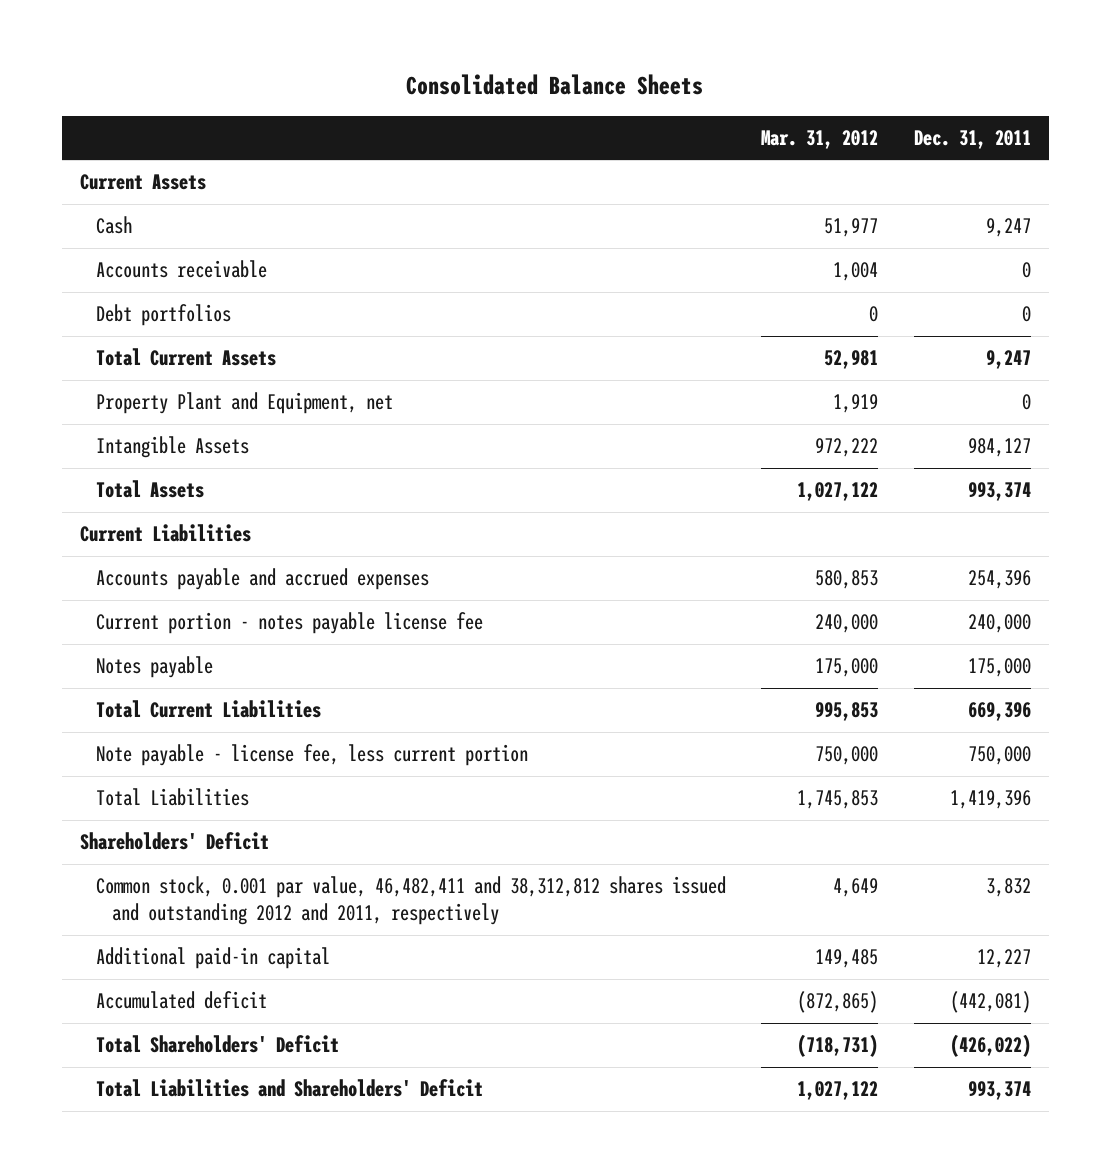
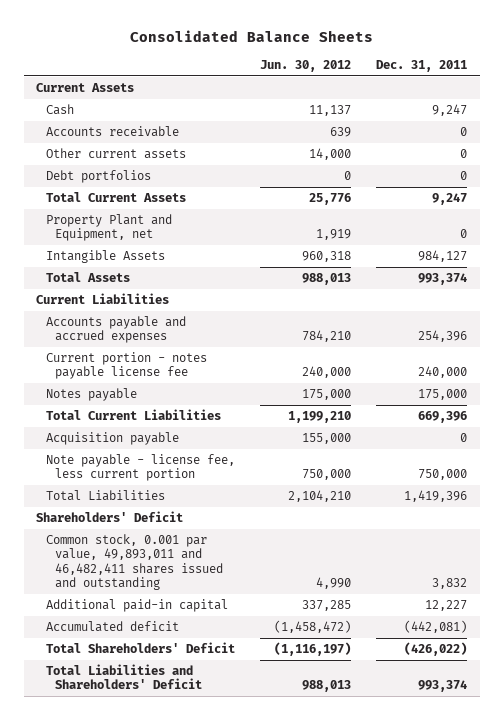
[761,129,879,149] Mar. 31, 2012 -> none
none -> [259,60,351,73] Jun. 30, 2012
none -> [45,148,186,160] Other current assets
none -> [45,432,179,446] Acquisition payable
[95,876,726,926] Common stock, 0.001 par value, 46,482,411 and 38,312,812 shares issued and outstanding 2012 and 2011, respectively -> [45,534,223,590] Common stock, 0.001 par value, 49,893,011 and 46,482,411 shares issued and outstanding

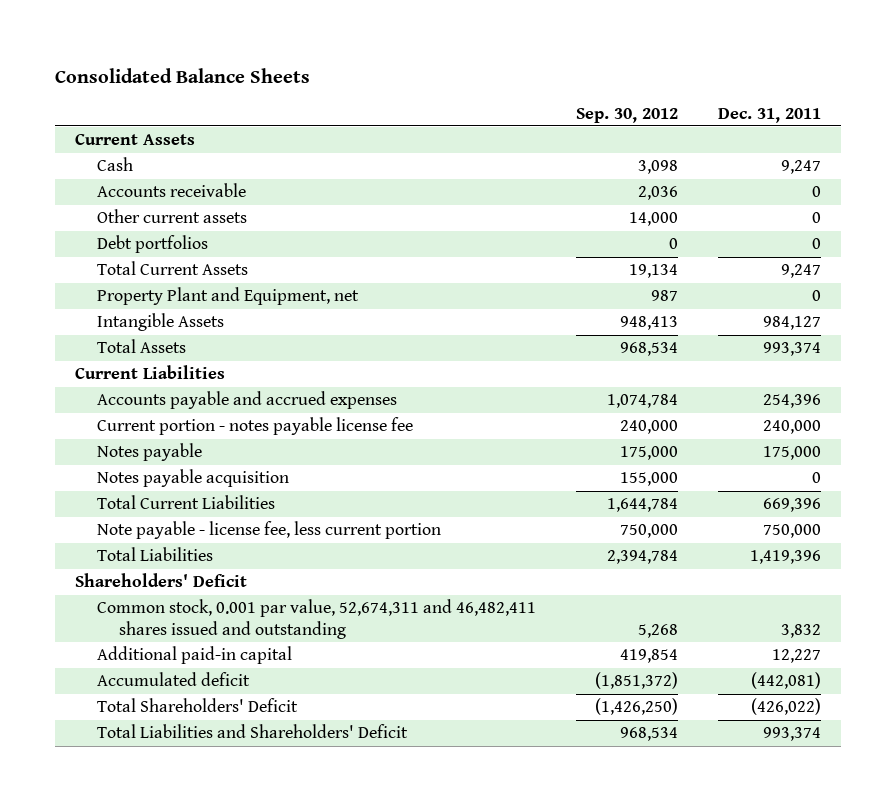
[259,60,351,73] Jun. 30, 2012 -> none
none -> [576,107,679,123] Sep. 30, 2012
none -> [97,469,290,488] Notes payable acquisition
[45,432,179,446] Acquisition payable -> none
[45,534,223,590] Common stock, 0.001 par value, 49,893,011 and 46,482,411 shares issued and outstanding -> [97,599,537,639] Common stock, 0.001 par value, 52,674,311 and 46,482,411 shares issued and outstanding

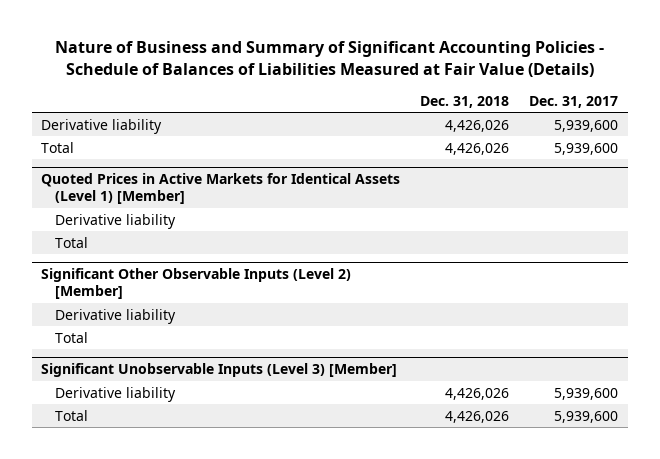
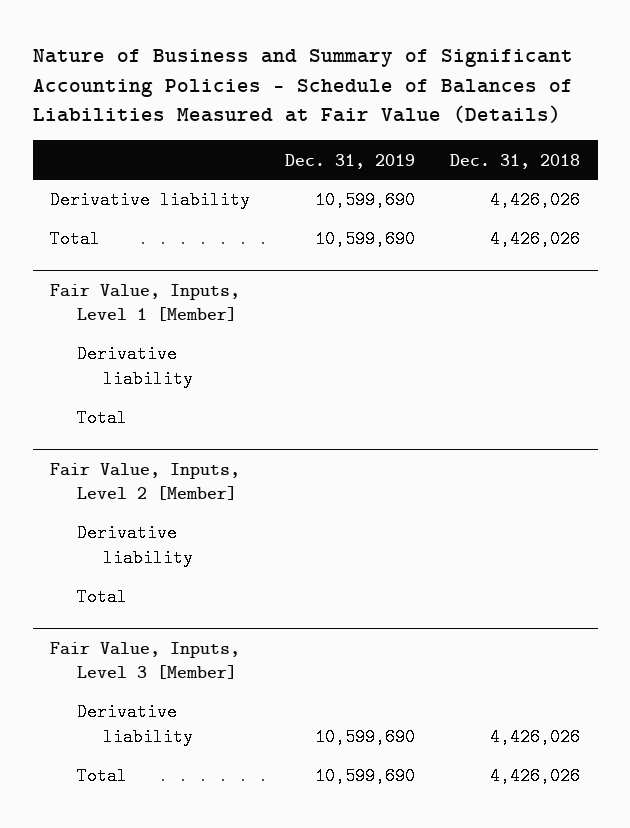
[529,95,619,108] Dec. 31, 2017 -> none
none -> [285,153,416,169] Dec. 31, 2019
[41,173,401,205] Quoted Prices in Active Markets for Identical Assets (Level 1) [Member] -> [50,283,241,322] Fair Value, Inputs, Level 1 [Member]
[41,268,352,300] Significant Other Observable Inputs (Level 2) [Member] -> [50,462,241,501] Fair Value, Inputs, Level 2 [Member]
[41,363,398,378] Significant Unobservable Inputs (Level 3) [Member] -> [50,641,241,680] Fair Value, Inputs, Level 3 [Member]

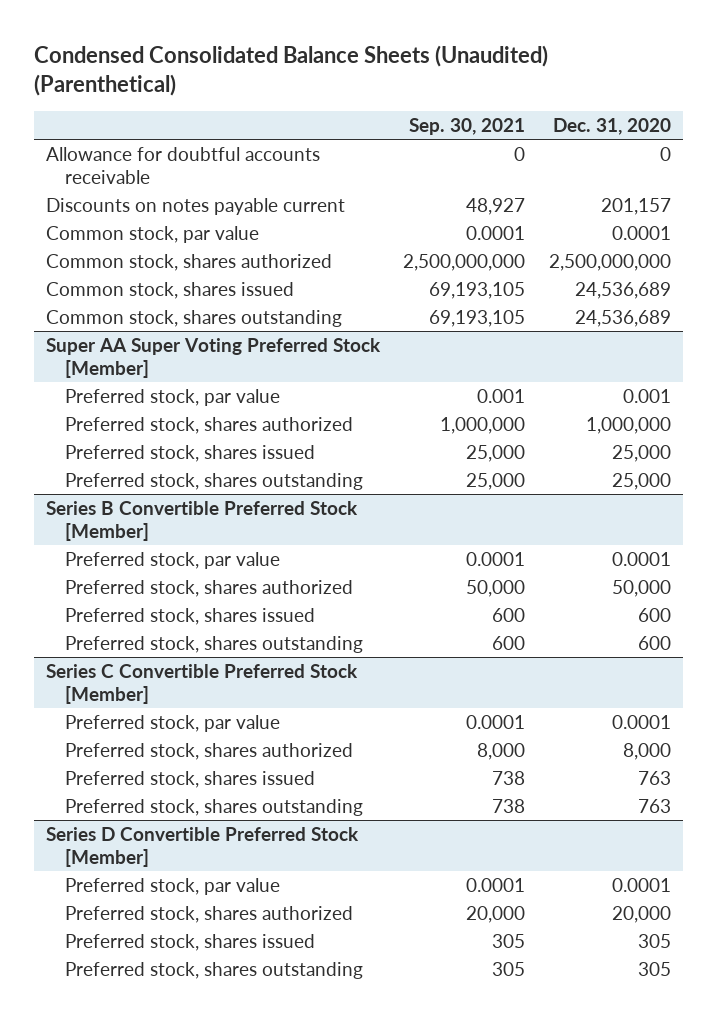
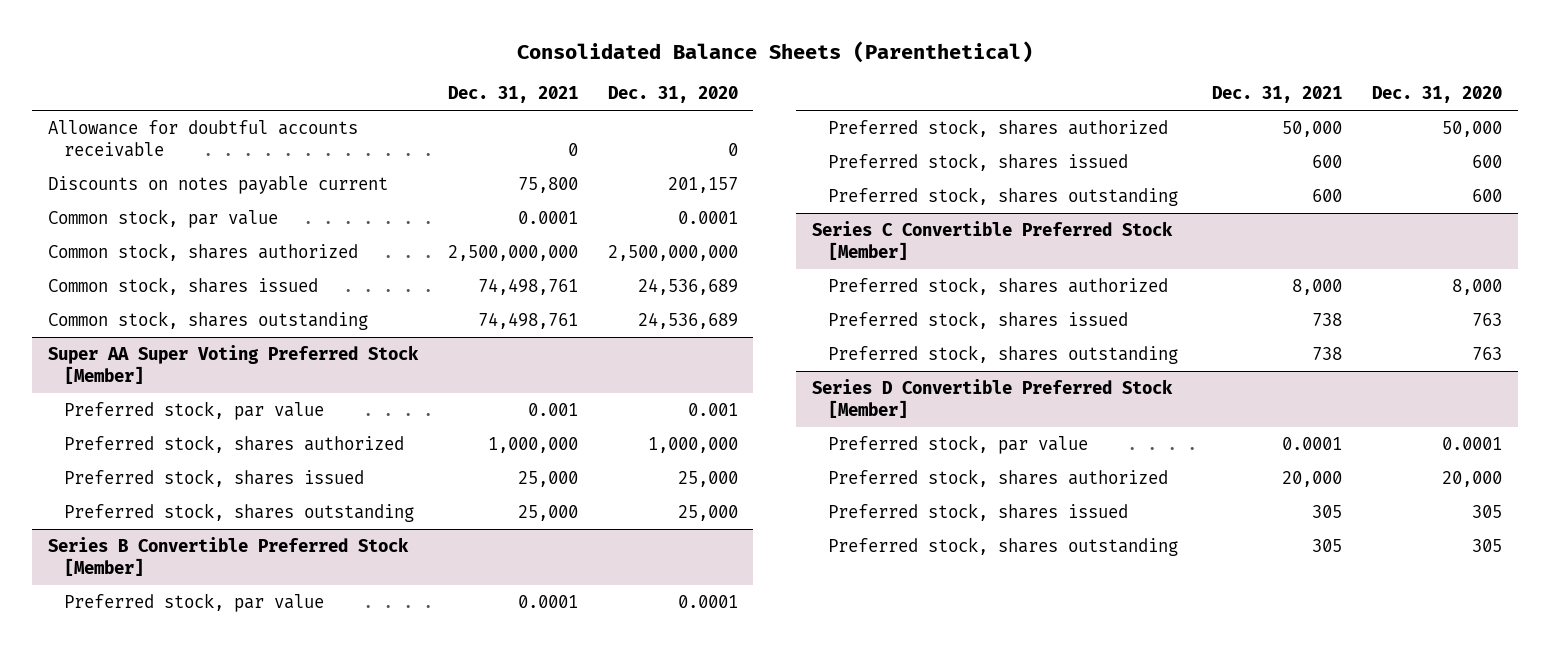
[33,45,548,97] Condensed Consolidated Balance Sheets (Unaudited) (Parenthetical) -> [516,41,1033,64] Consolidated Balance Sheets (Parenthetical)
[409,118,526,136] Sep. 30, 2021 -> none
none -> [447,86,578,104] Dec. 31, 2021
[65,714,281,732] Preferred stock, par value -> none

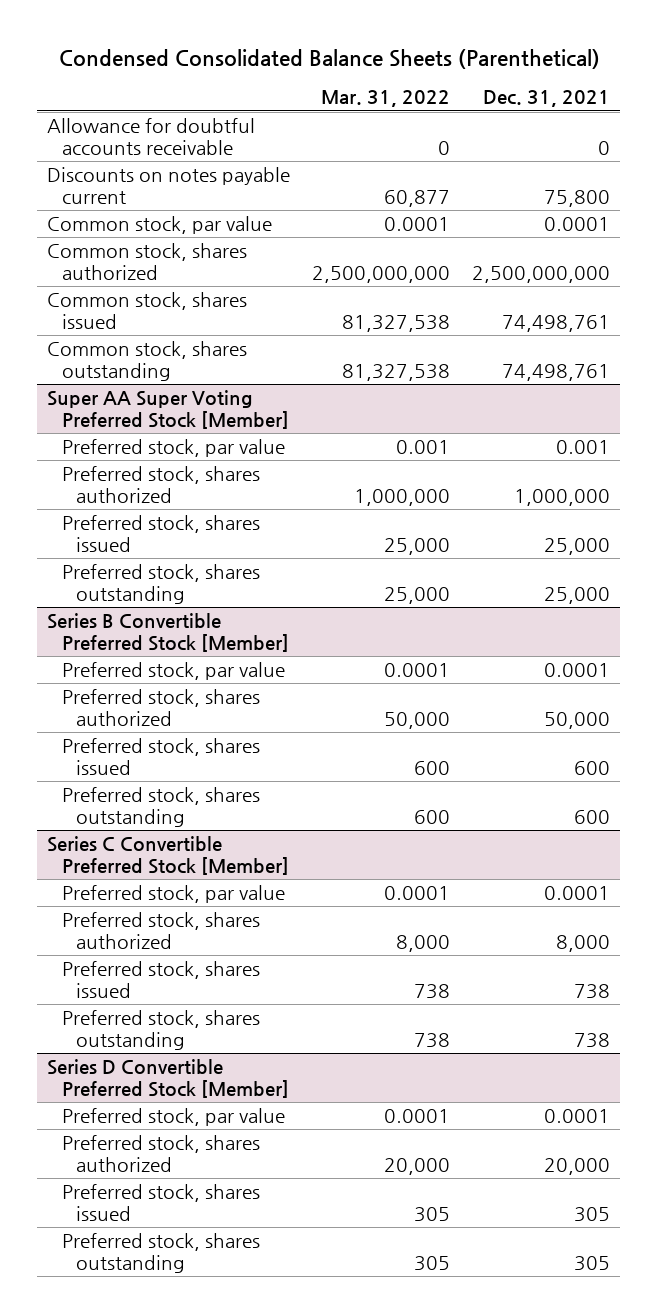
[516,41,1033,64] Consolidated Balance Sheets (Parenthetical) -> [58,49,600,70] Condensed Consolidated Balance Sheets (Parenthetical)
[608,86,739,104] Dec. 31, 2020 -> none
none -> [321,90,451,108] Mar. 31, 2022
none -> [61,884,285,903] Preferred stock, par value

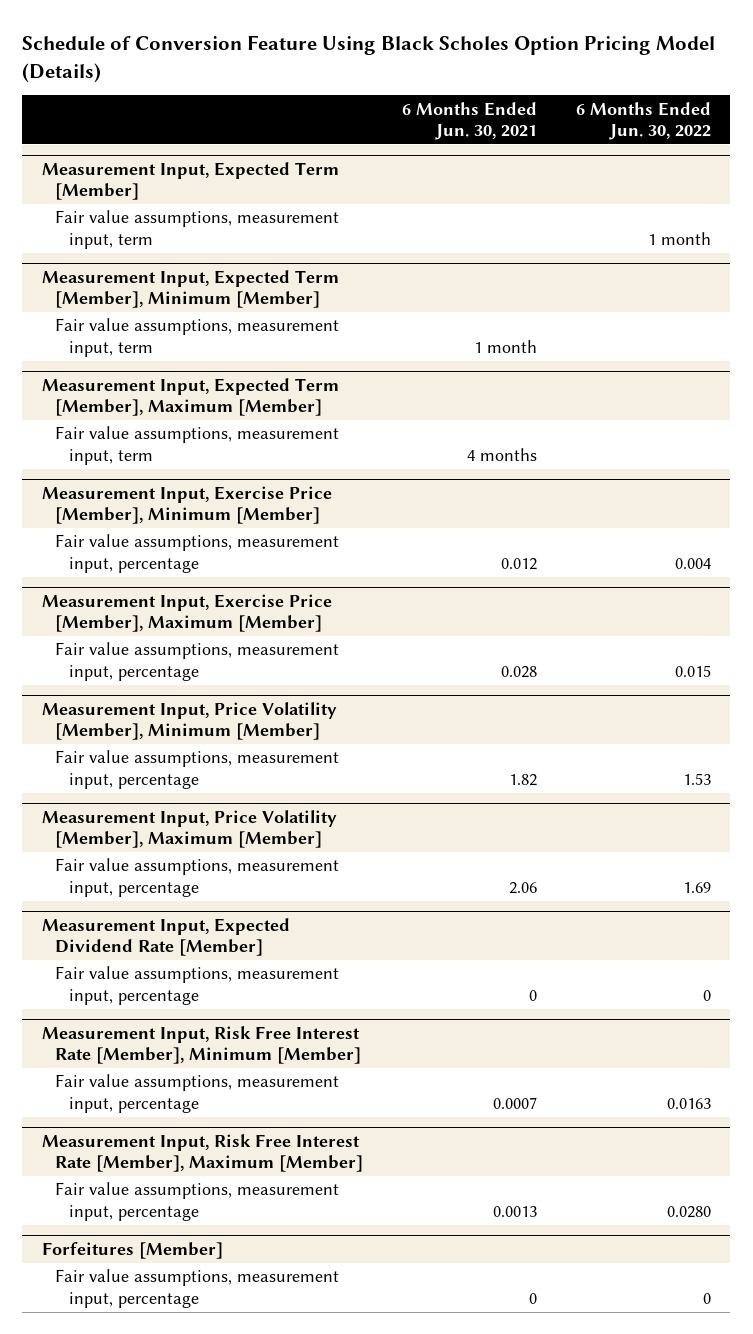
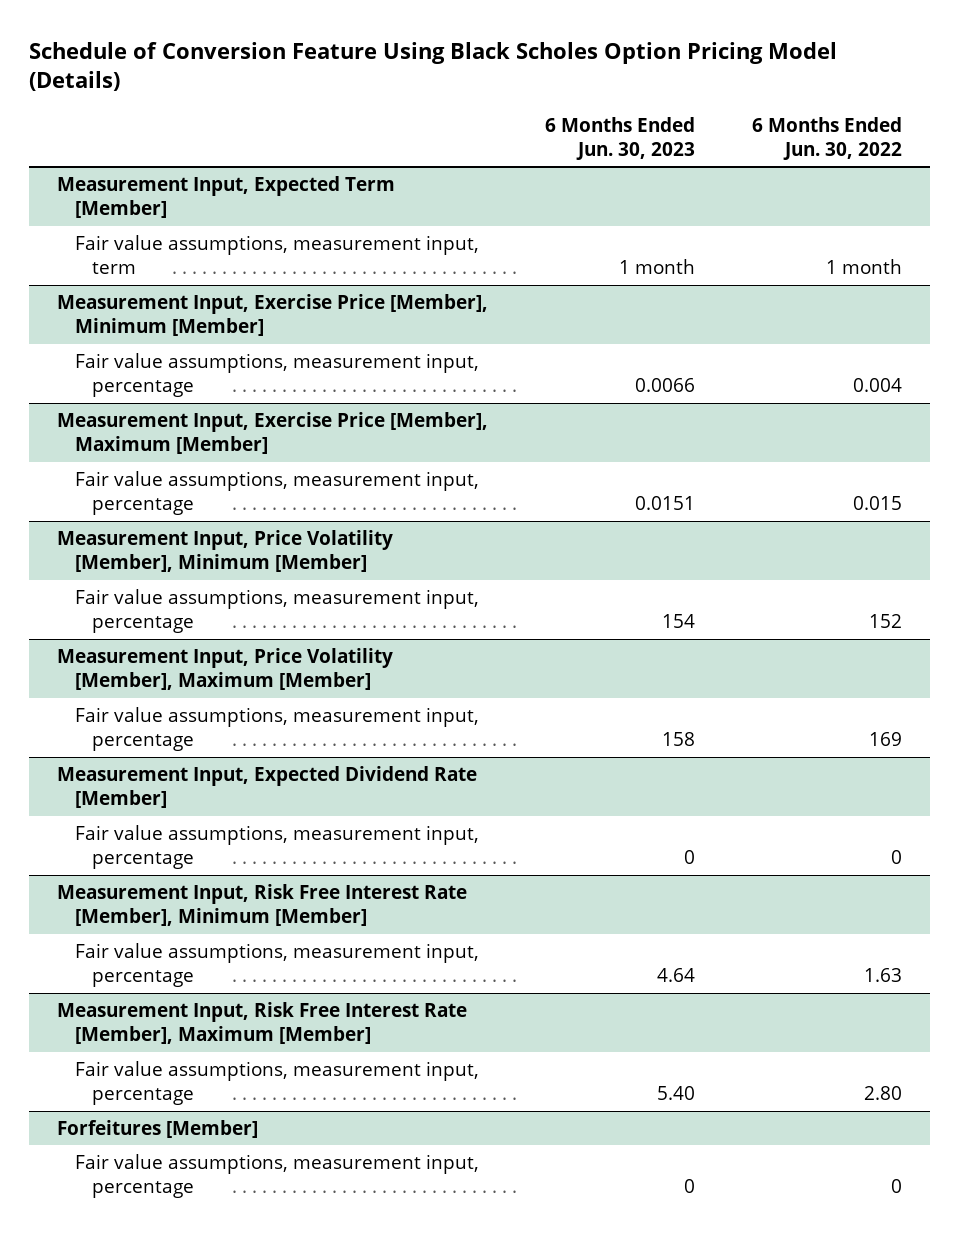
[402,101,538,141] 6 Months Ended Jun. 30, 2021 -> none
none -> [545,116,696,160] 6 Months Ended Jun. 30, 2023
[41,270,339,309] Measurement Input, Expected Term [Member], Minimum [Member] -> none
[55,318,340,357] Fair value assumptions, measurement input, term -> none
[41,378,339,417] Measurement Input, Expected Term [Member], Maximum [Member] -> none
[55,426,340,465] Fair value assumptions, measurement input, term -> none
[682,772,711,785] 1.53 -> [868,614,902,629] 152
[682,881,711,893] 1.69 -> [868,732,902,747] 169
[666,1097,711,1109] 0.0163 -> [863,968,902,983] 1.63
[666,1205,711,1218] 0.0280 -> [863,1086,902,1101] 2.80

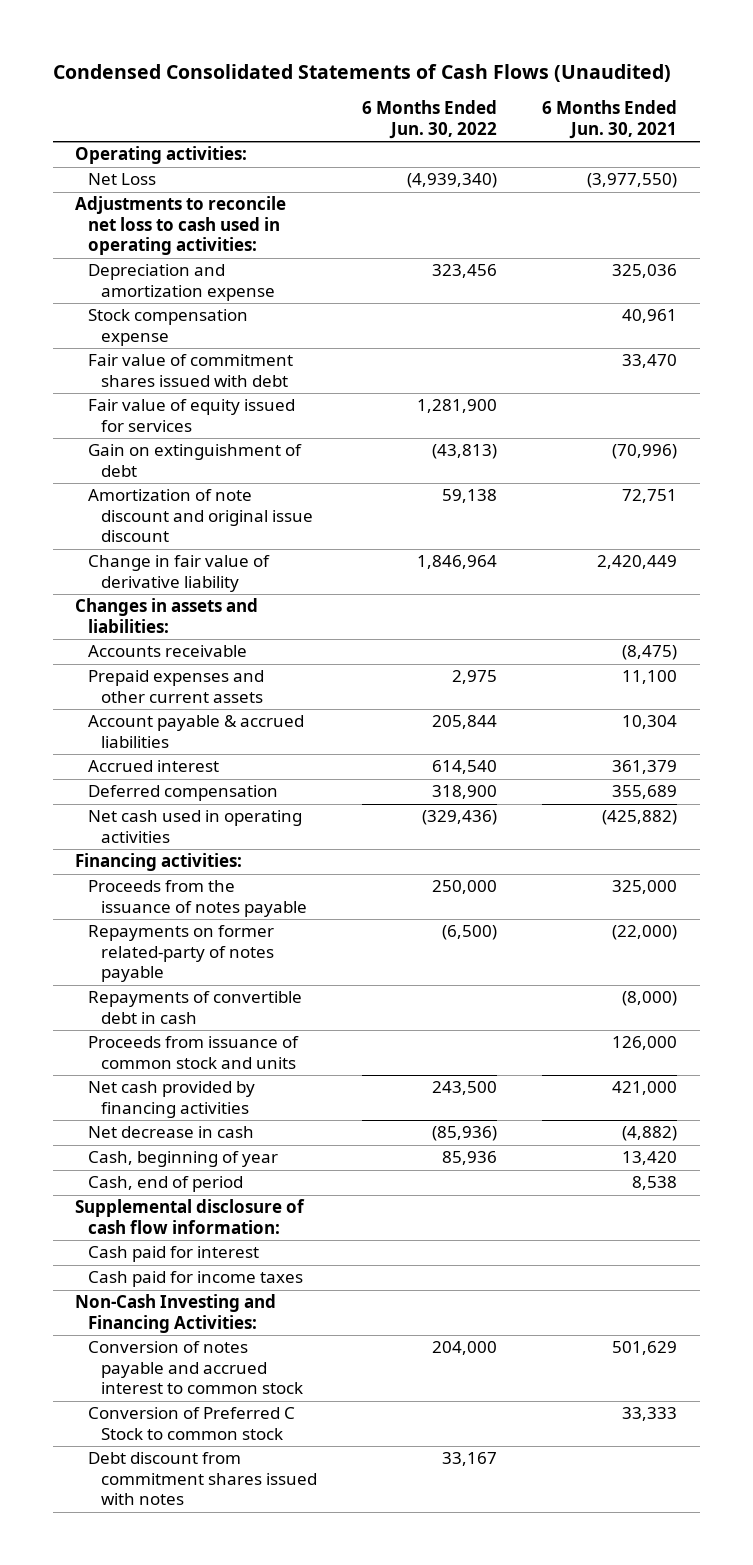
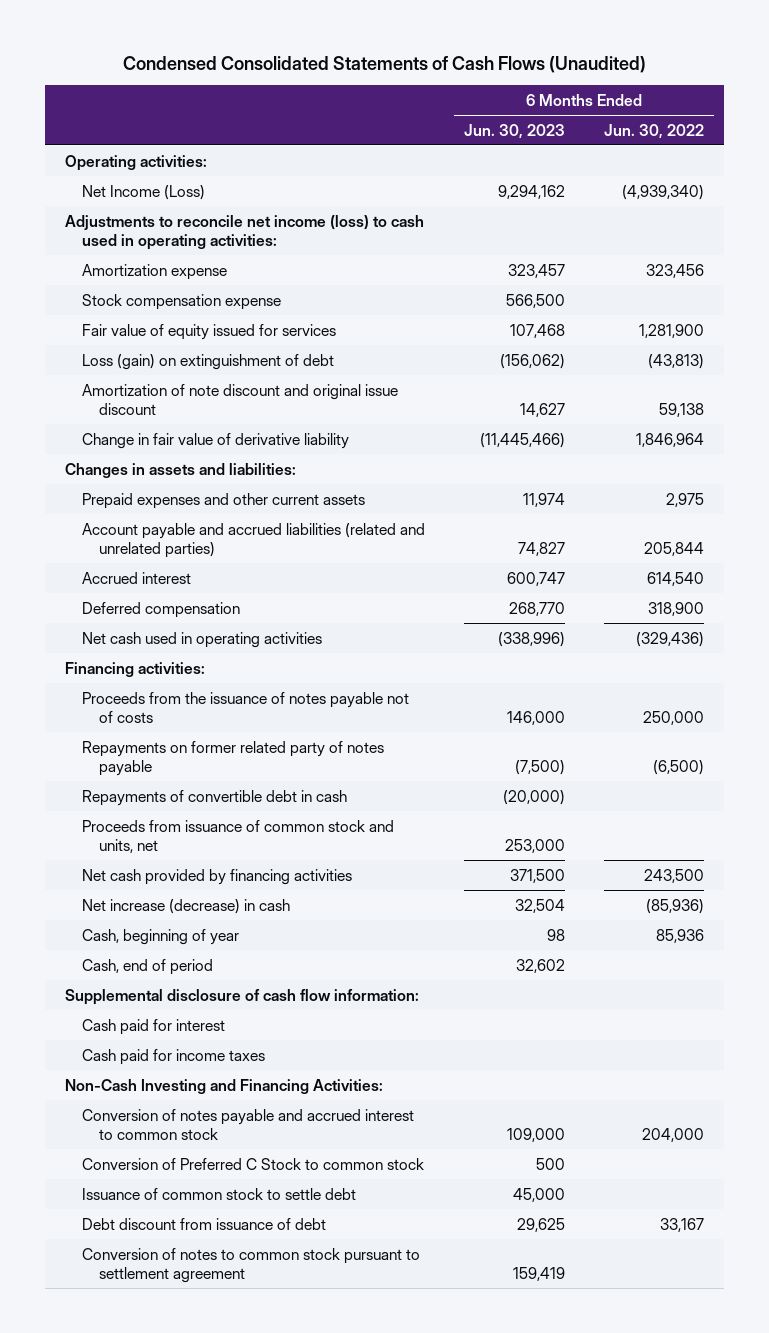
[542,100,678,139] 6 Months Ended Jun. 30, 2021 -> none
none -> [464,123,566,139] Jun. 30, 2023
[87,173,156,186] Net Loss -> [81,184,205,200] Net Income (Loss)
[75,196,287,256] Adjustments to reconcile net loss to cash used in operating activities: -> [64,214,424,251] Adjustments to reconcile net income (loss) to cash used in operating activities:
[87,264,275,301] Depreciation and amortization expense -> [81,263,227,280] Amortization expense
[87,354,293,387] Fair value of commitment shares issued with debt -> none
[87,444,302,477] Gain on extinguishment of debt -> [81,353,334,370] Loss (gain) on extinguishment of debt
[87,645,247,658] Accounts receivable -> none
[87,715,304,748] Account payable & accrued liabilities -> [81,522,425,559] Account payable and accrued liabilities (related and unrelated parties)
[87,880,307,917] Proceeds from the issuance of notes payable -> [81,691,409,724] Proceeds from the issuance of notes payable not of costs
[87,925,274,983] Repayments on former related-party of notes payable -> [81,740,384,777] Repayments on former related party of notes payable
[87,1036,299,1069] Proceeds from issuance of common stock and units -> [81,819,394,854] Proceeds from issuance of common stock and units, net
[87,1126,254,1139] Net decrease in cash -> [81,898,290,914] Net increase (decrease) in cash
none -> [81,1187,356,1200] Issuance of common stock to settle debt
[87,1452,317,1506] Debt discount from commitment shares issued with notes -> [81,1217,326,1230] Debt discount from issuance of debt
none -> [81,1247,420,1284] Conversion of notes to common stock pursuant to settlement agreement

